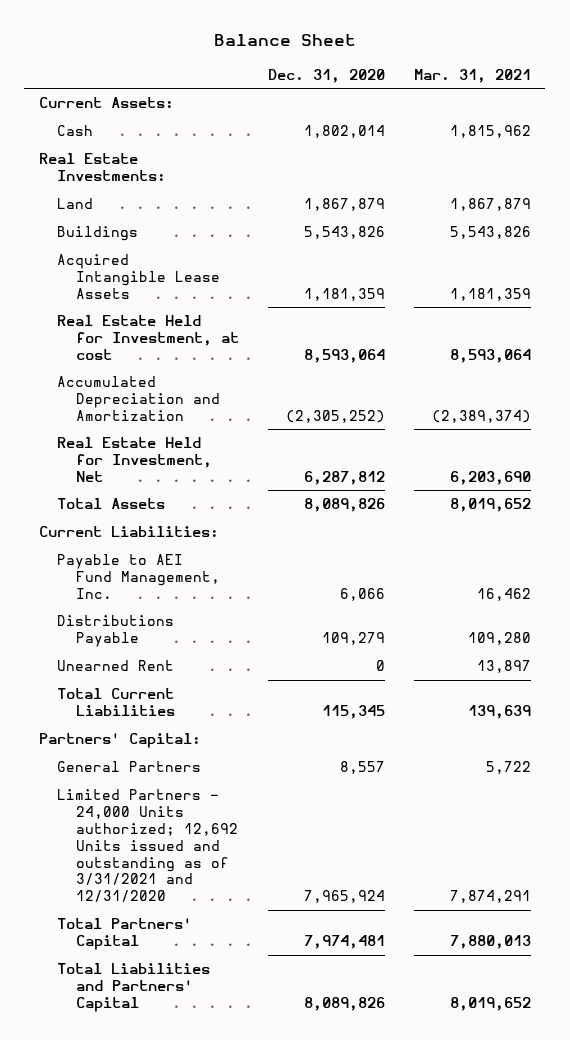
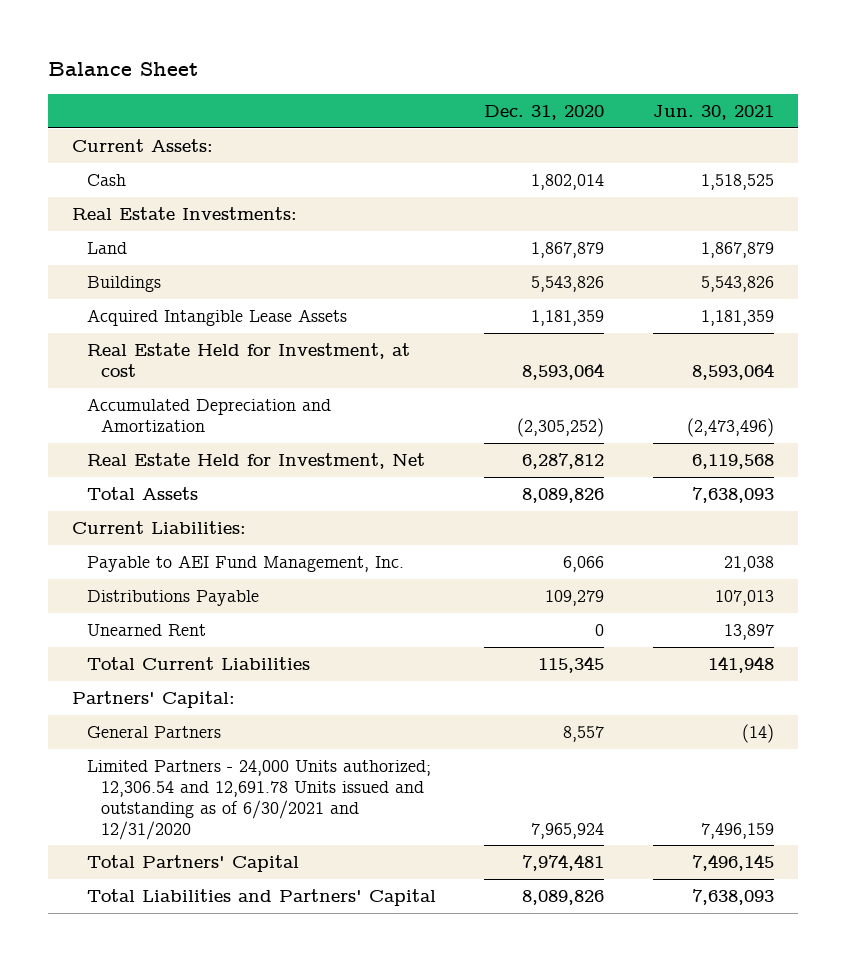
[413,68,531,83] Mar. 31, 2021 -> none
none -> [653,104,775,120] Jun. 30, 2021
[57,789,238,903] Limited Partners - 24,000 Units authorized; 12,692 Units issued and outstanding as of 3/31/2021 and 12/31/2020 -> [86,760,431,840] Limited Partners - 24,000 Units authorized; 12,306.54 and 12,691.78 Units issued and outstanding as of 6/30/2021 and 12/31/2020

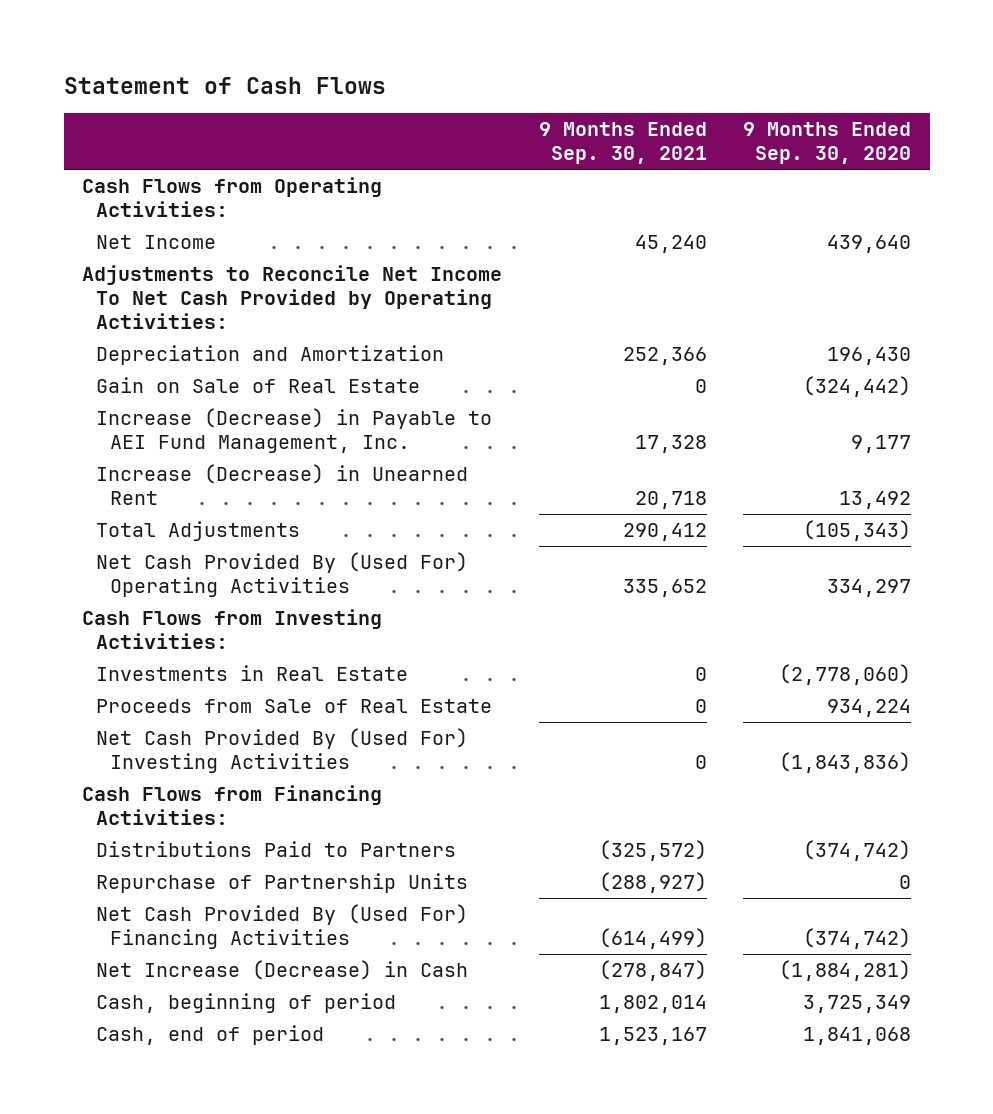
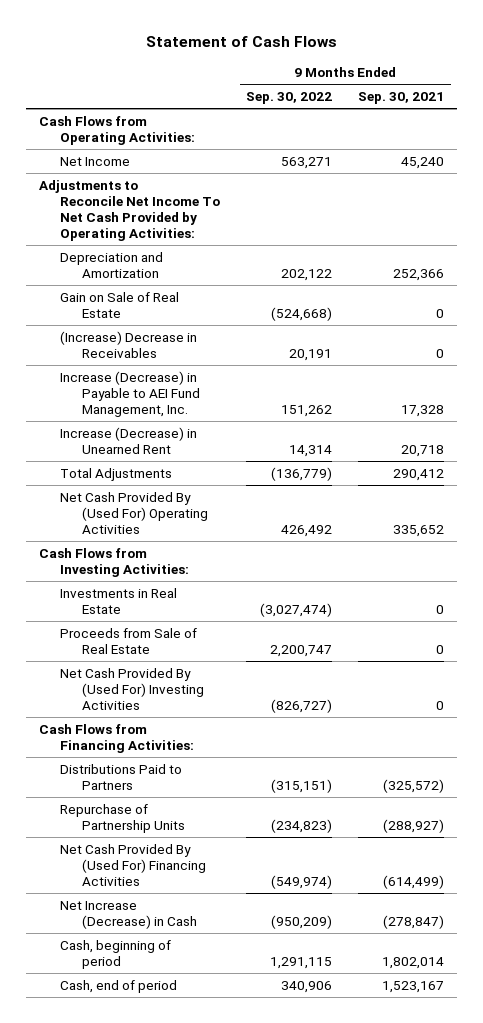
[743,122,912,165] 9 Months Ended Sep. 30, 2020 -> none
none -> [246,92,333,105] Sep. 30, 2022
none -> [60,330,198,358] (Increase) Decrease in Receivables

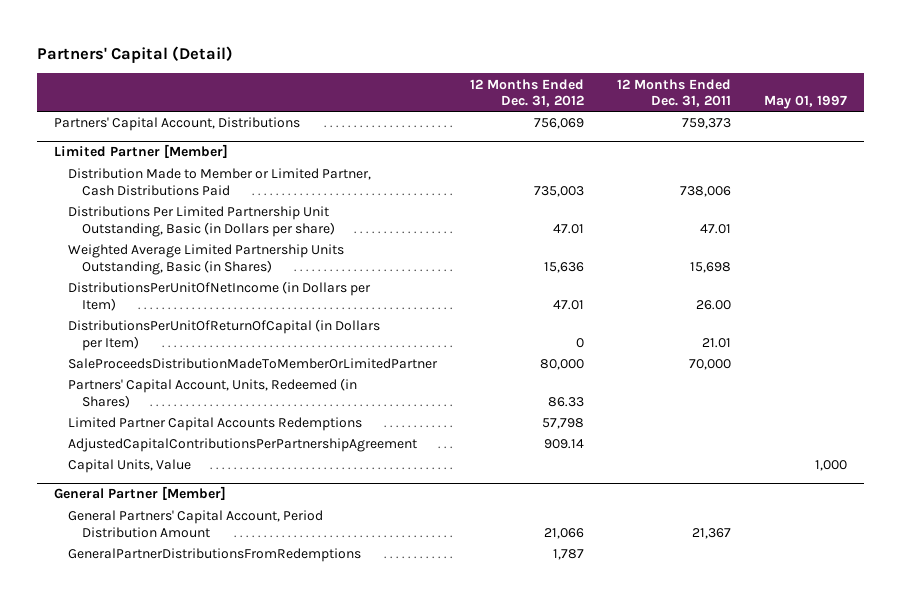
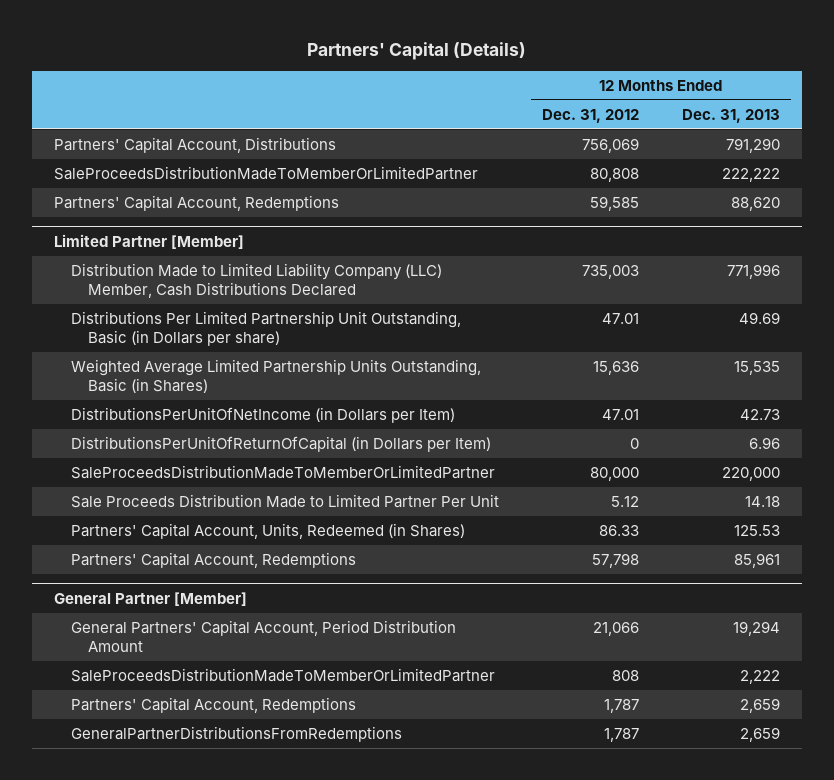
[37,46,234,64] Partners' Capital (Detail) -> [306,41,526,60] Partners' Capital (Details)
[617,78,732,108] 12 Months Ended Dec. 31, 2011 -> none
[764,95,848,110] May 01, 1997 -> none
none -> [682,108,781,123] Dec. 31, 2013
none -> [53,166,478,181] SaleProceedsDistributionMadeToMemberOrLimitedPartner
none -> [53,195,339,212] Partners' Capital Account, Redemptions
[67,168,371,196] Distribution Made to Member or Limited Partner, Cash Distributions Paid -> [71,263,443,299] Distribution Made to Limited Liability Company (LLC) Member, Cash Distributions Declared
none -> [71,494,500,509] Sale Proceeds Distribution Made to Limited Partner Per Unit
[67,438,417,453] AdjustedCapitalContributionsPerPartnershipAgreement -> none
[67,459,191,474] Capital Units, Value -> none
[67,417,362,432] Limited Partner Capital Accounts Redemptions -> [71,552,357,569] Partners' Capital Account, Redemptions
none -> [71,668,496,683] SaleProceedsDistributionMadeToMemberOrLimitedPartner
none -> [71,697,357,714] Partners' Capital Account, Redemptions

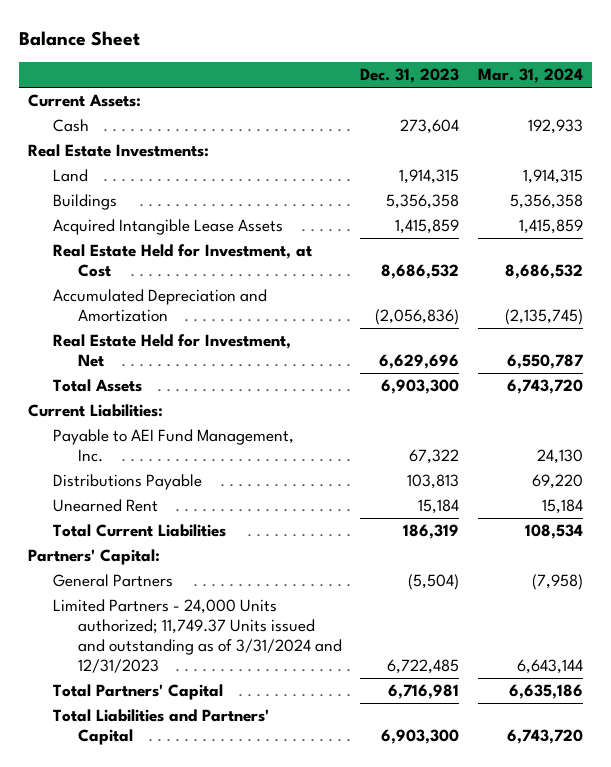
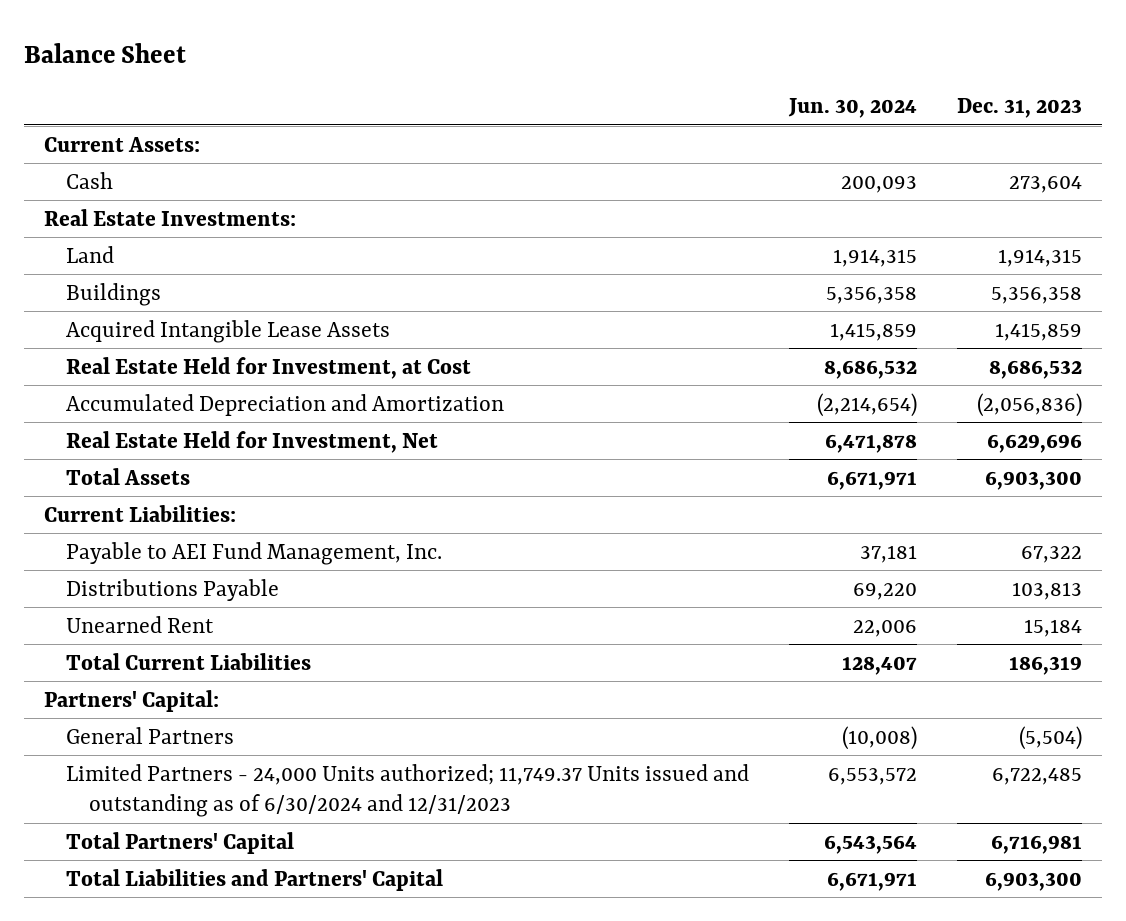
[477,68,583,84] Mar. 31, 2024 -> none
none -> [788,98,918,119] Jun. 30, 2024
[53,599,342,674] Limited Partners - 24,000 Units authorized; 11,749.37 Units issued and outstanding as of 3/31/2024 and 12/31/2023 -> [66,763,750,818] Limited Partners - 24,000 Units authorized; 11,749.37 Units issued and outstanding as of 6/30/2024 and 12/31/2023

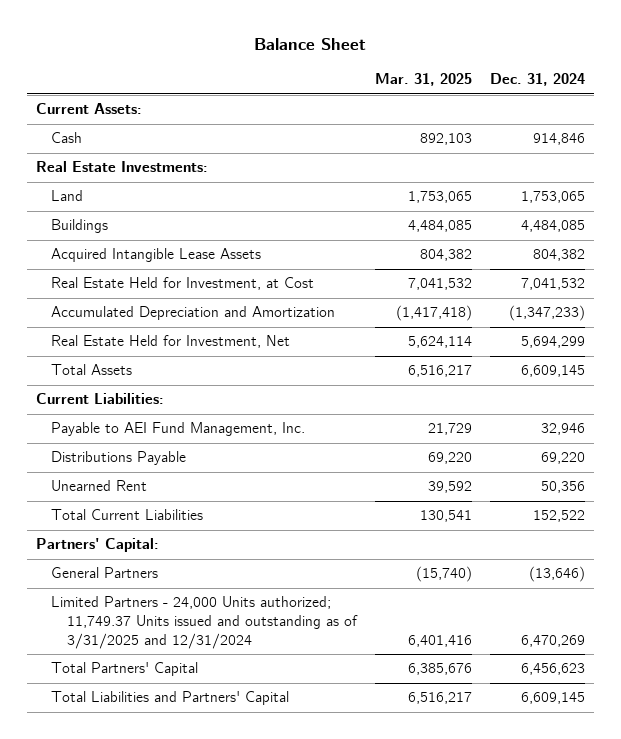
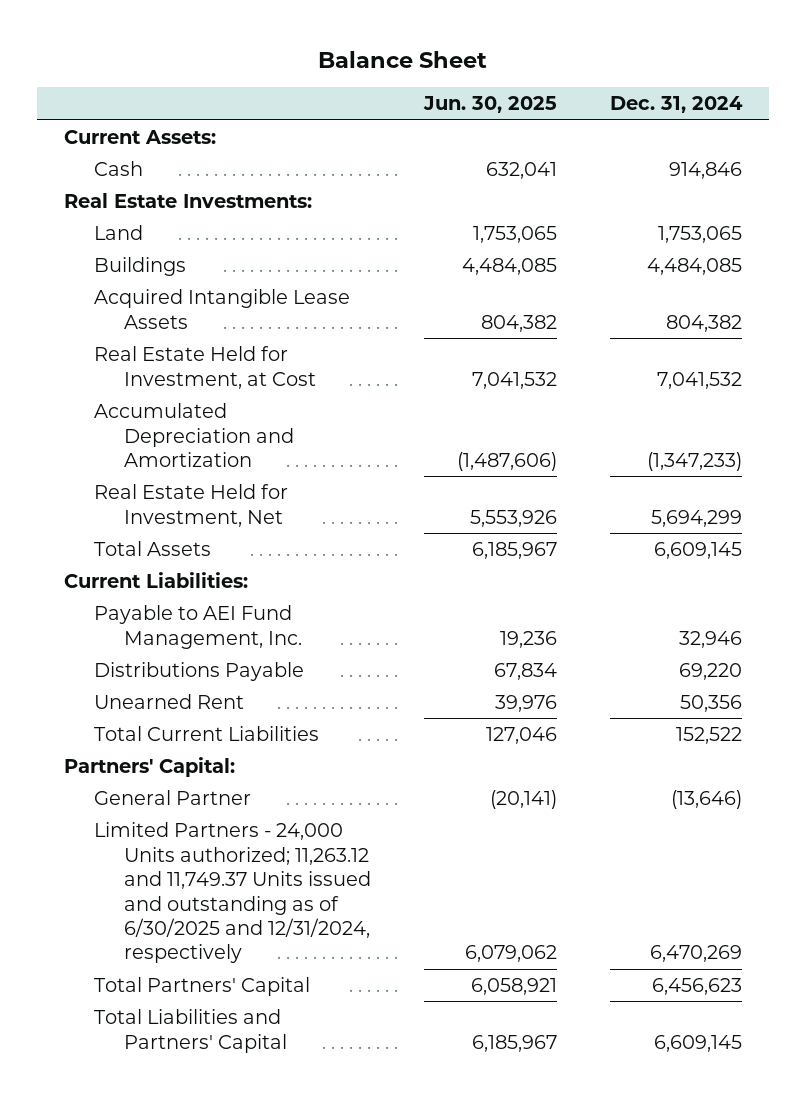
[374,73,472,87] Mar. 31, 2025 -> none
none -> [423,96,558,114] Jun. 30, 2025
[51,567,159,579] General Partners -> [93,790,251,806] General Partner
[51,596,358,650] Limited Partners - 24,000 Units authorized; 11,749.37 Units issued and outstanding as of 3/31/2025 and 12/31/2024 -> [93,822,372,964] Limited Partners - 24,000 Units authorized; 11,263.12 and 11,749.37 Units issued and outstanding as of 6/30/2025 and 12/31/2024, respectively

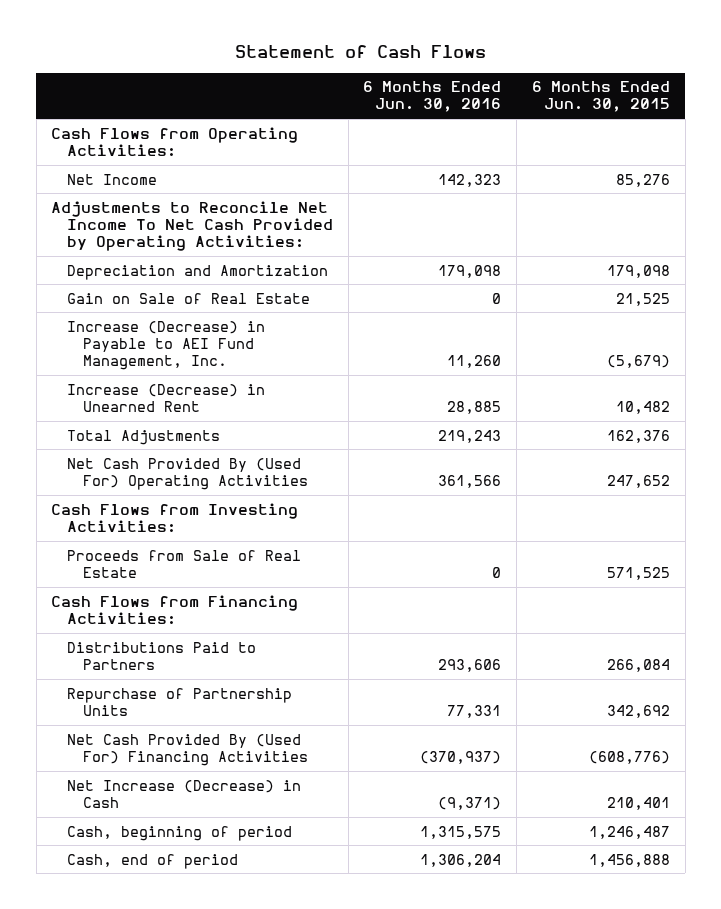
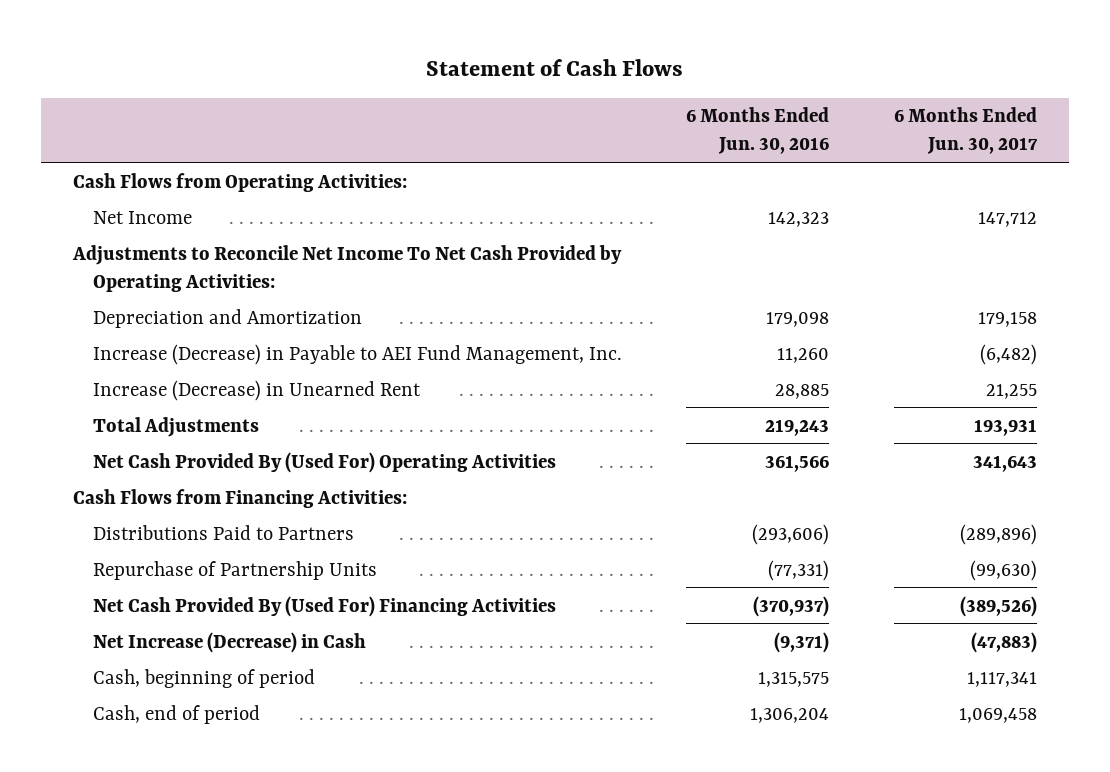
[531,81,670,113] 6 Months Ended Jun. 30, 2015 -> none
none -> [893,107,1038,155] 6 Months Ended Jun. 30, 2017
[66,292,310,304] Gain on Sale of Real Estate -> none
[51,502,299,533] Cash Flows from Investing Activities: -> none
[66,549,301,578] Proceeds from Sale of Real Estate -> none
[438,658,502,672] 293,606 -> [752,523,830,545] (293,606)
[447,704,502,718] 77,331 -> [768,559,830,581] (77,331)

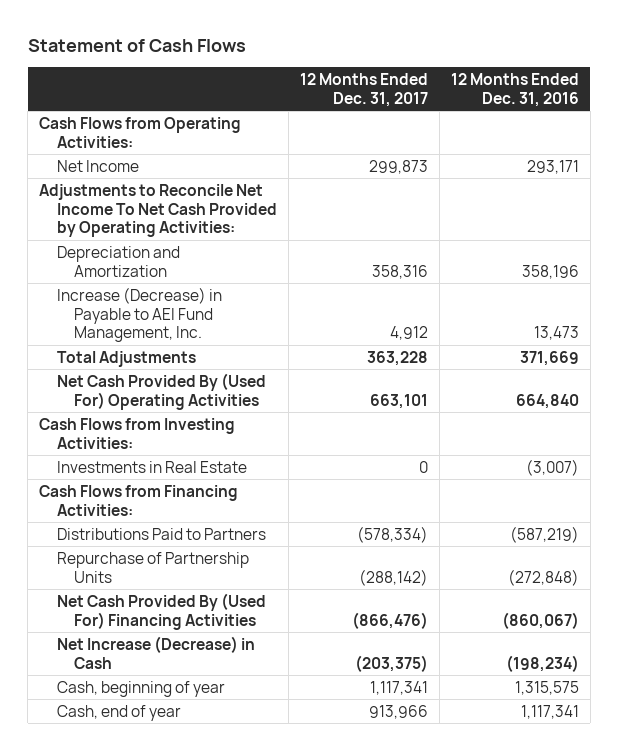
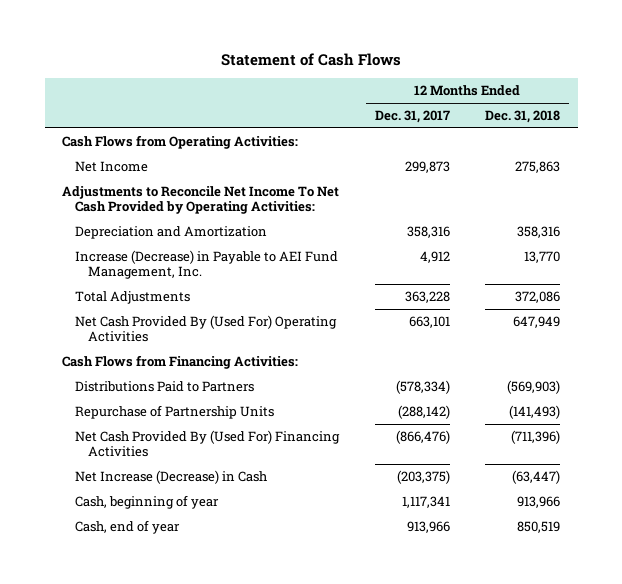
[450,73,579,107] 12 Months Ended Dec. 31, 2016 -> none
none -> [485,110,561,124] Dec. 31, 2018
[39,417,236,449] Cash Flows from Investing Activities: -> none
[56,460,247,473] Investments in Real Estate -> none

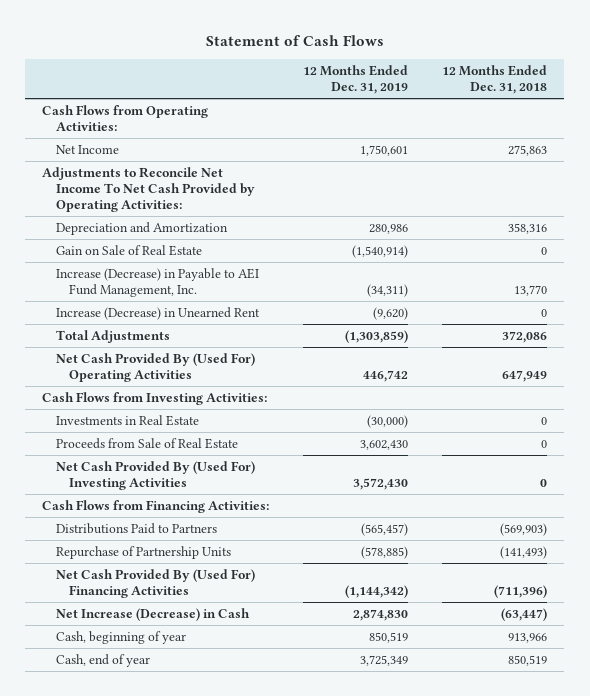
[374,110,450,124] Dec. 31, 2017 -> none
none -> [303,65,409,95] 12 Months Ended Dec. 31, 2019
none -> [55,244,202,256] Gain on Sale of Real Estate
none -> [55,306,260,320] Increase (Decrease) in Unearned Rent
none -> [42,391,268,405] Cash Flows from Investing Activities:
none -> [55,414,199,426] Investments in Real Estate
none -> [55,437,238,449] Proceeds from Sale of Real Estate
none -> [55,460,255,490] Net Cash Provided By (Used For) Investing Activities

